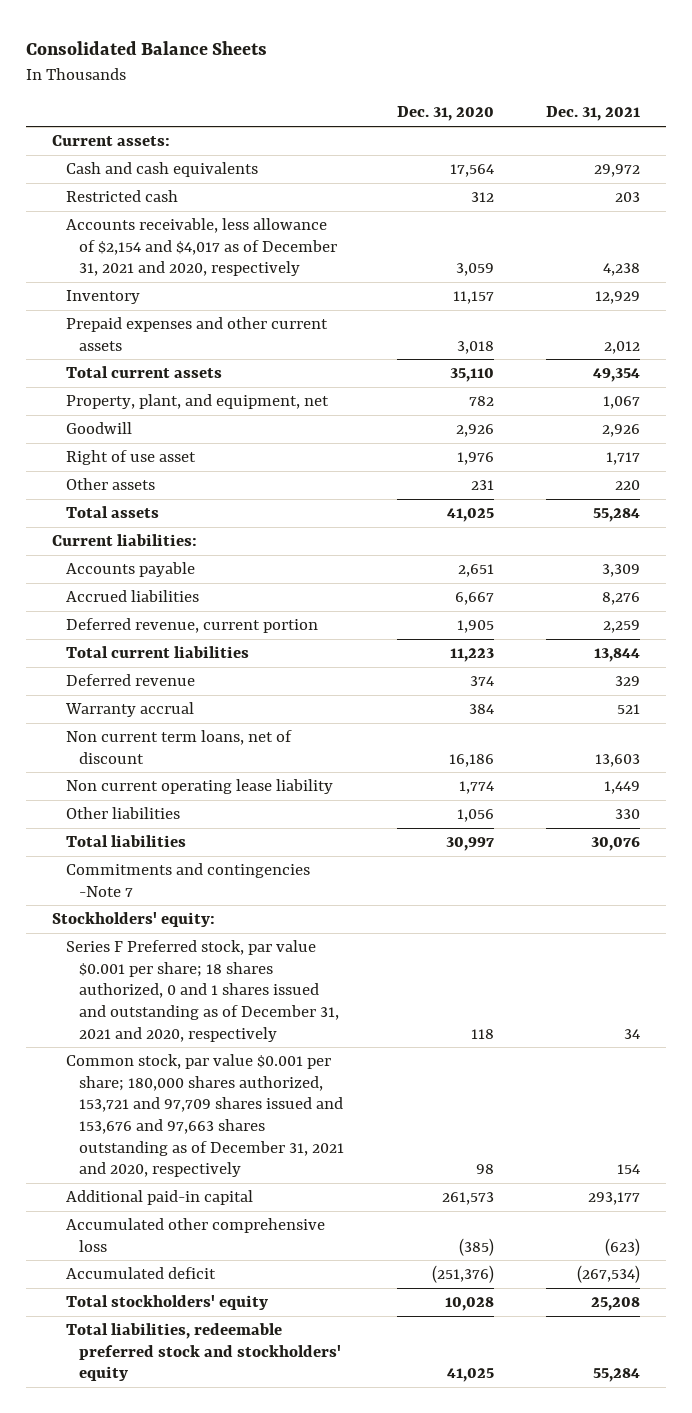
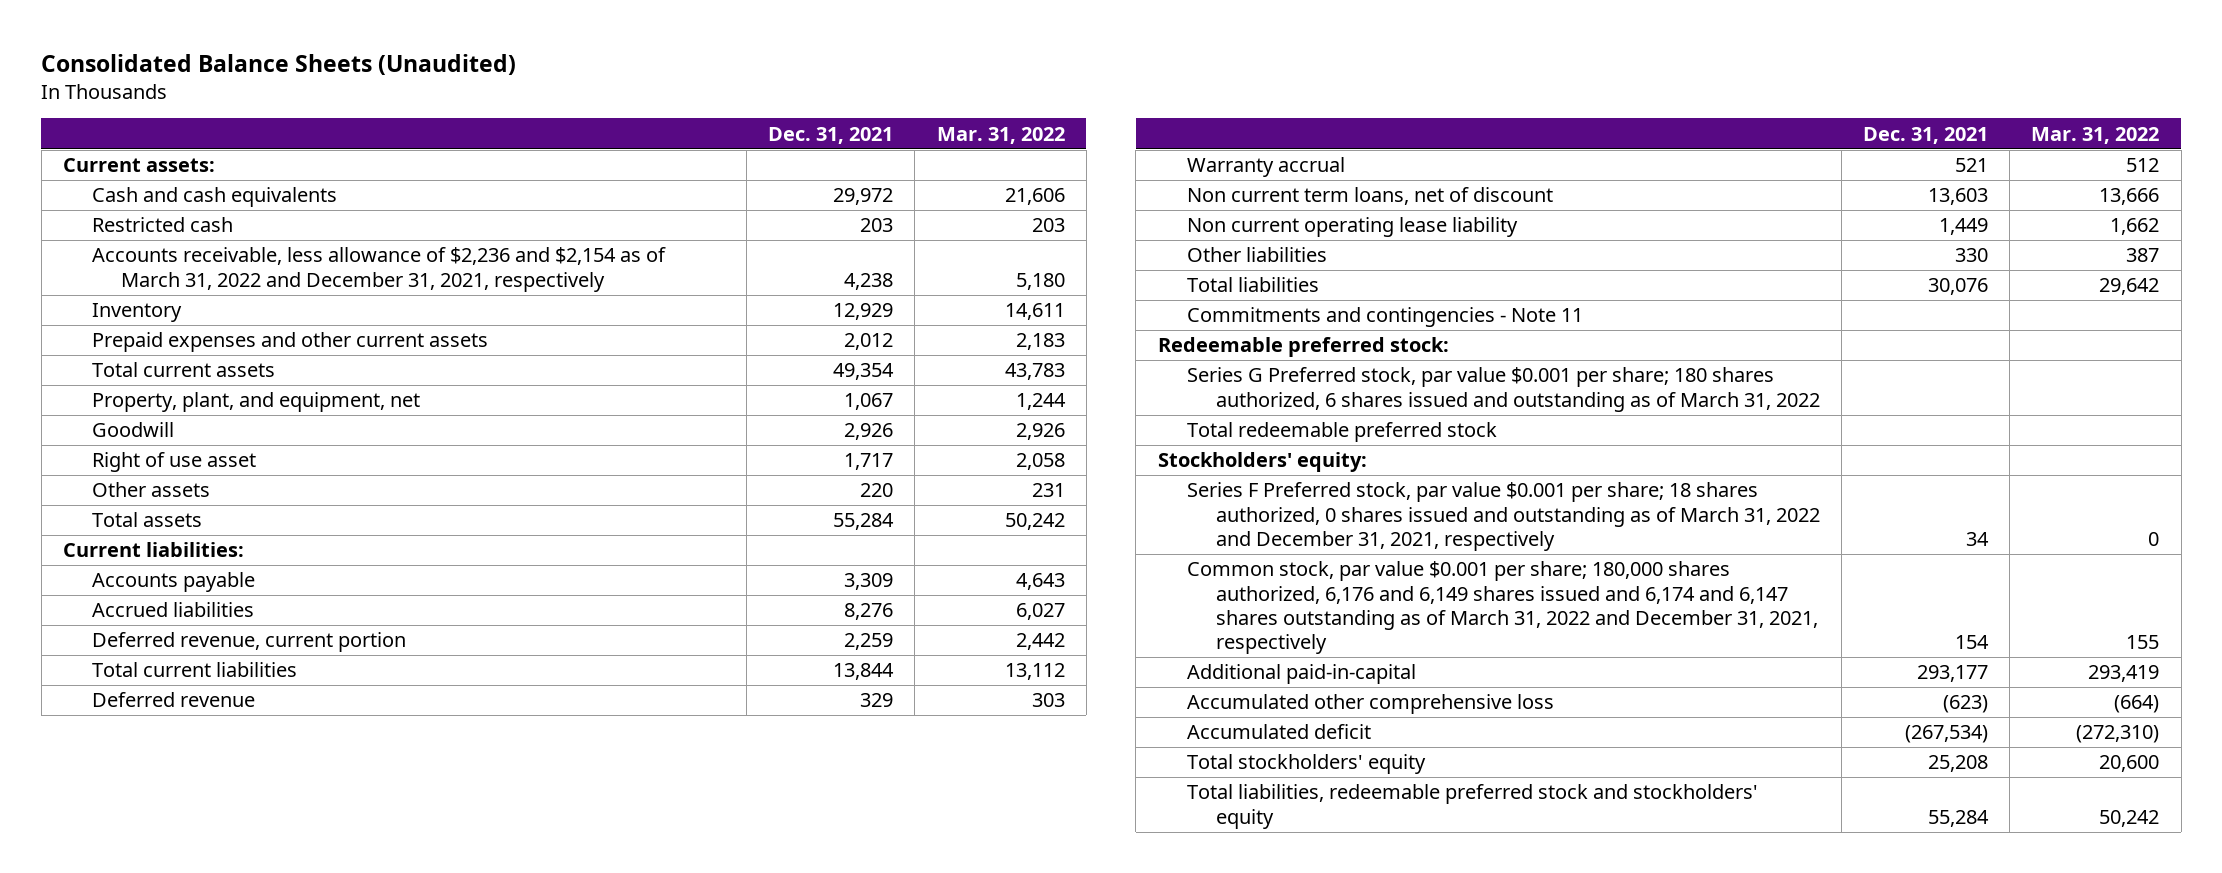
[26,40,268,55] Consolidated Balance Sheets -> [41,53,517,75] Consolidated Balance Sheets (Unaudited)
[396,106,494,122] Dec. 31, 2020 -> none
none -> [936,126,1065,144] Mar. 31, 2022
[65,218,338,277] Accounts receivable, less allowance of $2,154 and $4,017 as of December 31, 2021 and 2020, respectively -> [91,247,666,292] Accounts receivable, less allowance of $2,236 and $2,154 as of March 31, 2022 and December 31, 2021, respectively
[65,863,310,897] Commitments and contingencies -Note 7 -> [1186,307,1583,328] Commitments and contingencies - Note 11
none -> [1157,337,1449,358] Redeemable preferred stock:
none -> [1186,367,1820,412] Series G Preferred stock, par value $0.001 per share; 180 shares authorized, 6 shares issued and outstanding as of March 31, 2022
none -> [1186,422,1497,443] Total redeemable preferred stock
[65,940,340,1042] Series F Preferred stock, par value $0.001 per share; 18 shares authorized, 0 and 1 shares issued and outstanding as of December 31, 2021 and 2020, respectively -> [1186,482,1820,551] Series F Preferred stock, par value $0.001 per share; 18 shares authorized, 0 shares issued and outstanding as of March 31, 2022 and December 31, 2021, respectively
[65,1054,345,1178] Common stock, par value $0.001 per share; 180,000 shares authorized, 153,721 and 97,709 shares issued and 153,676 and 97,663 shares outstanding as of December 31, 2021 and 2020, respectively -> [1186,561,1818,654] Common stock, par value $0.001 per share; 180,000 shares authorized, 6,176 and 6,149 shares issued and 6,174 and 6,147 shares outstanding as of March 31, 2022 and December 31, 2021, respectively
[65,1190,253,1206] Additional paid-in capital -> [1186,664,1416,685] Additional paid-in-capital

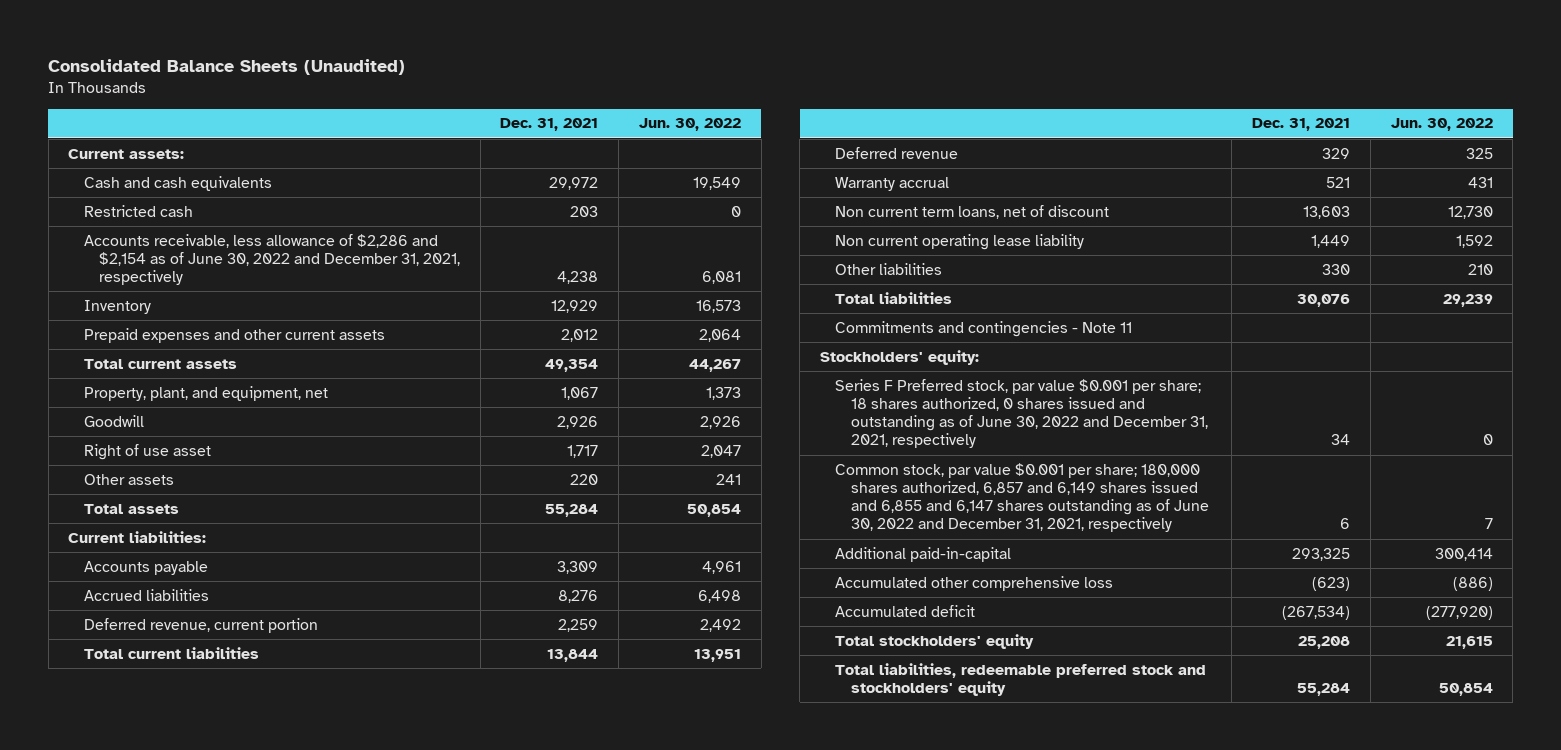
[936,126,1065,144] Mar. 31, 2022 -> none
none -> [638,118,741,132] Jun. 30, 2022
[91,247,666,292] Accounts receivable, less allowance of $2,236 and $2,154 as of March 31, 2022 and December 31, 2021, respectively -> [83,233,460,286] Accounts receivable, less allowance of $2,286 and $2,154 as of June 30, 2022 and December 31, 2021, respectively
[1157,337,1449,358] Redeemable preferred stock: -> none
[1186,367,1820,412] Series G Preferred stock, par value $0.001 per share; 180 shares authorized, 6 shares issued and outstanding as of March 31, 2022 -> none
[1186,422,1497,443] Total redeemable preferred stock -> none
[1186,482,1820,551] Series F Preferred stock, par value $0.001 per share; 18 shares authorized, 0 shares issued and outstanding as of March 31, 2022 and December 31, 2021, respectively -> [835,378,1208,449] Series F Preferred stock, par value $0.001 per share; 18 shares authorized, 0 shares issued and outstanding as of June 30, 2022 and December 31, 2021, respectively
[1186,561,1818,654] Common stock, par value $0.001 per share; 180,000 shares authorized, 6,176 and 6,149 shares issued and 6,174 and 6,147 shares outstanding as of March 31, 2022 and December 31, 2021, respectively -> [835,462,1209,533] Common stock, par value $0.001 per share; 180,000 shares authorized, 6,857 and 6,149 shares issued and 6,855 and 6,147 shares outstanding as of June 30, 2022 and December 31, 2021, respectively
[1955,634,1990,649] 154 -> [1340,518,1351,530] 6
[1917,665,1989,683] 293,177 -> [1292,547,1351,561] 293,325

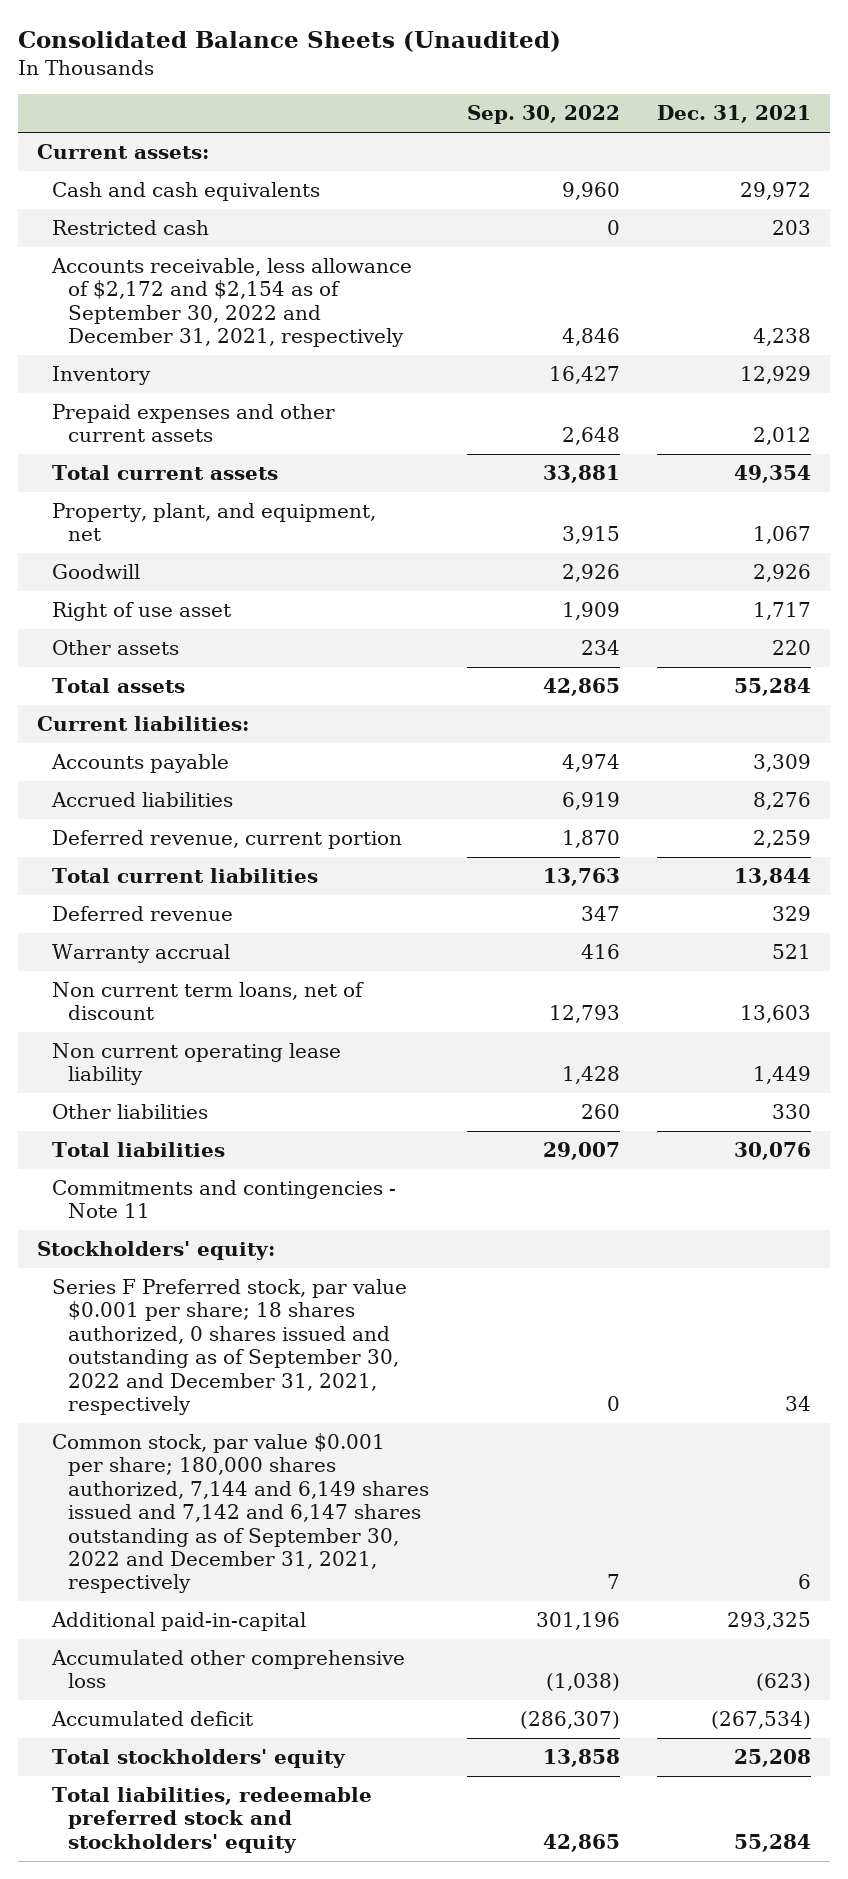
[638,118,741,132] Jun. 30, 2022 -> none
none -> [466,105,620,125] Sep. 30, 2022
[83,233,460,286] Accounts receivable, less allowance of $2,286 and $2,154 as of June 30, 2022 and December 31, 2021, respectively -> [51,258,413,348] Accounts receivable, less allowance of $2,172 and $2,154 as of September 30, 2022 and December 31, 2021, respectively
[835,378,1208,449] Series F Preferred stock, par value $0.001 per share; 18 shares authorized, 0 shares issued and outstanding as of June 30, 2022 and December 31, 2021, respectively -> [52,1279,408,1415] Series F Preferred stock, par value $0.001 per share; 18 shares authorized, 0 shares issued and outstanding as of September 30, 2022 and December 31, 2021, respectively
[835,462,1209,533] Common stock, par value $0.001 per share; 180,000 shares authorized, 6,857 and 6,149 shares issued and 6,855 and 6,147 shares outstanding as of June 30, 2022 and December 31, 2021, respectively -> [52,1433,429,1594] Common stock, par value $0.001 per share; 180,000 shares authorized, 7,144 and 6,149 shares issued and 7,142 and 6,147 shares outstanding as of September 30, 2022 and December 31, 2021, respectively

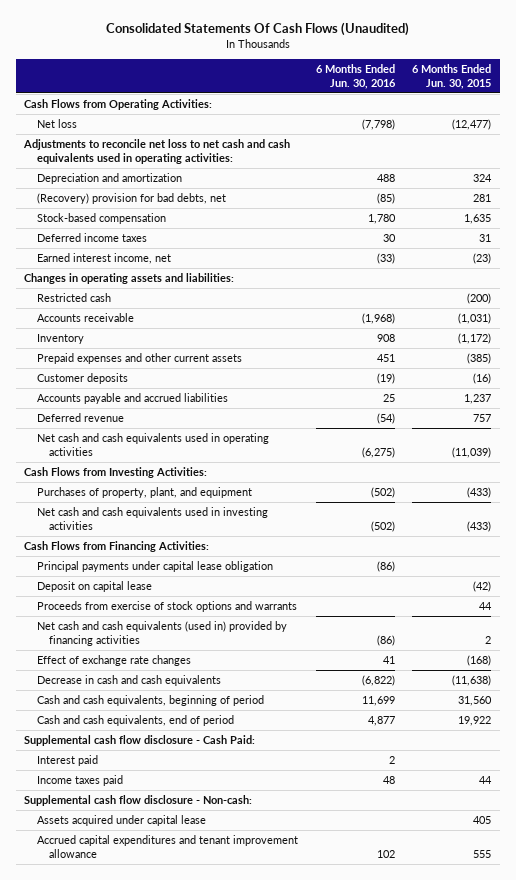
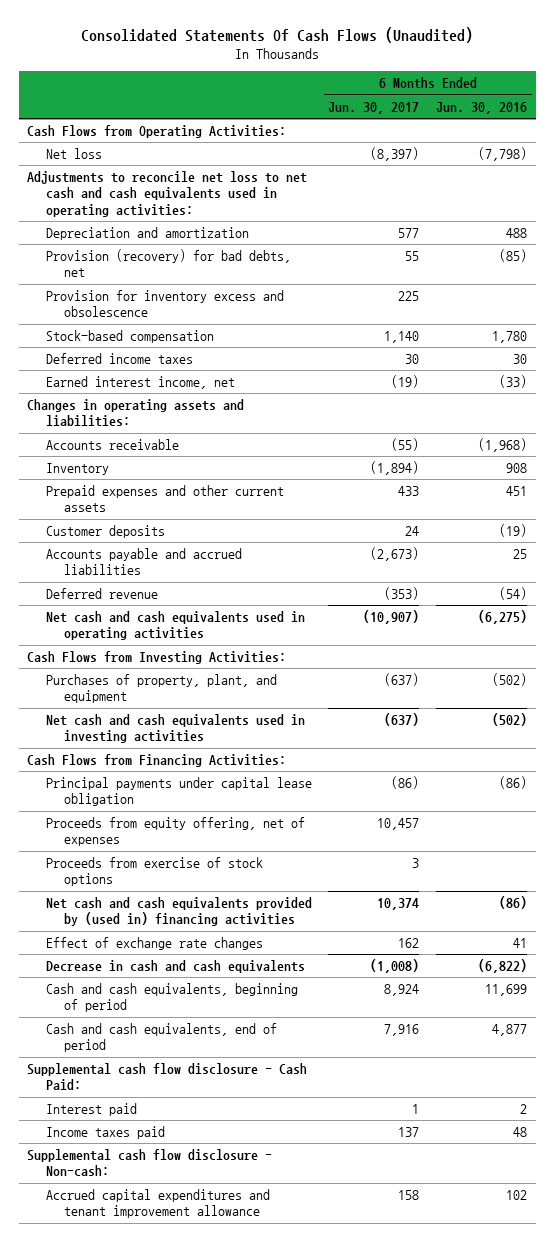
[412,63,492,90] 6 Months Ended Jun. 30, 2015 -> none
none -> [328,101,420,114] Jun. 30, 2017
[36,192,226,204] (Recovery) provision for bad debts, net -> [45,248,291,278] Provision (recovery) for bad debts, net
none -> [45,289,284,318] Provision for inventory excess and obsolescence
[36,292,111,302] Restricted cash -> none
[36,580,152,592] Deposit on capital lease -> none
none -> [45,816,305,847] Proceeds from equity offering, net of expenses
[36,600,297,612] Proceeds from exercise of stock options and warrants -> [45,856,263,887] Proceeds from exercise of stock options
[36,620,287,647] Net cash and cash equivalents (used in) provided by financing activities -> [45,896,312,927] Net cash and cash equivalents provided by (used in) financing activities
[36,814,206,826] Assets acquired under capital lease -> none

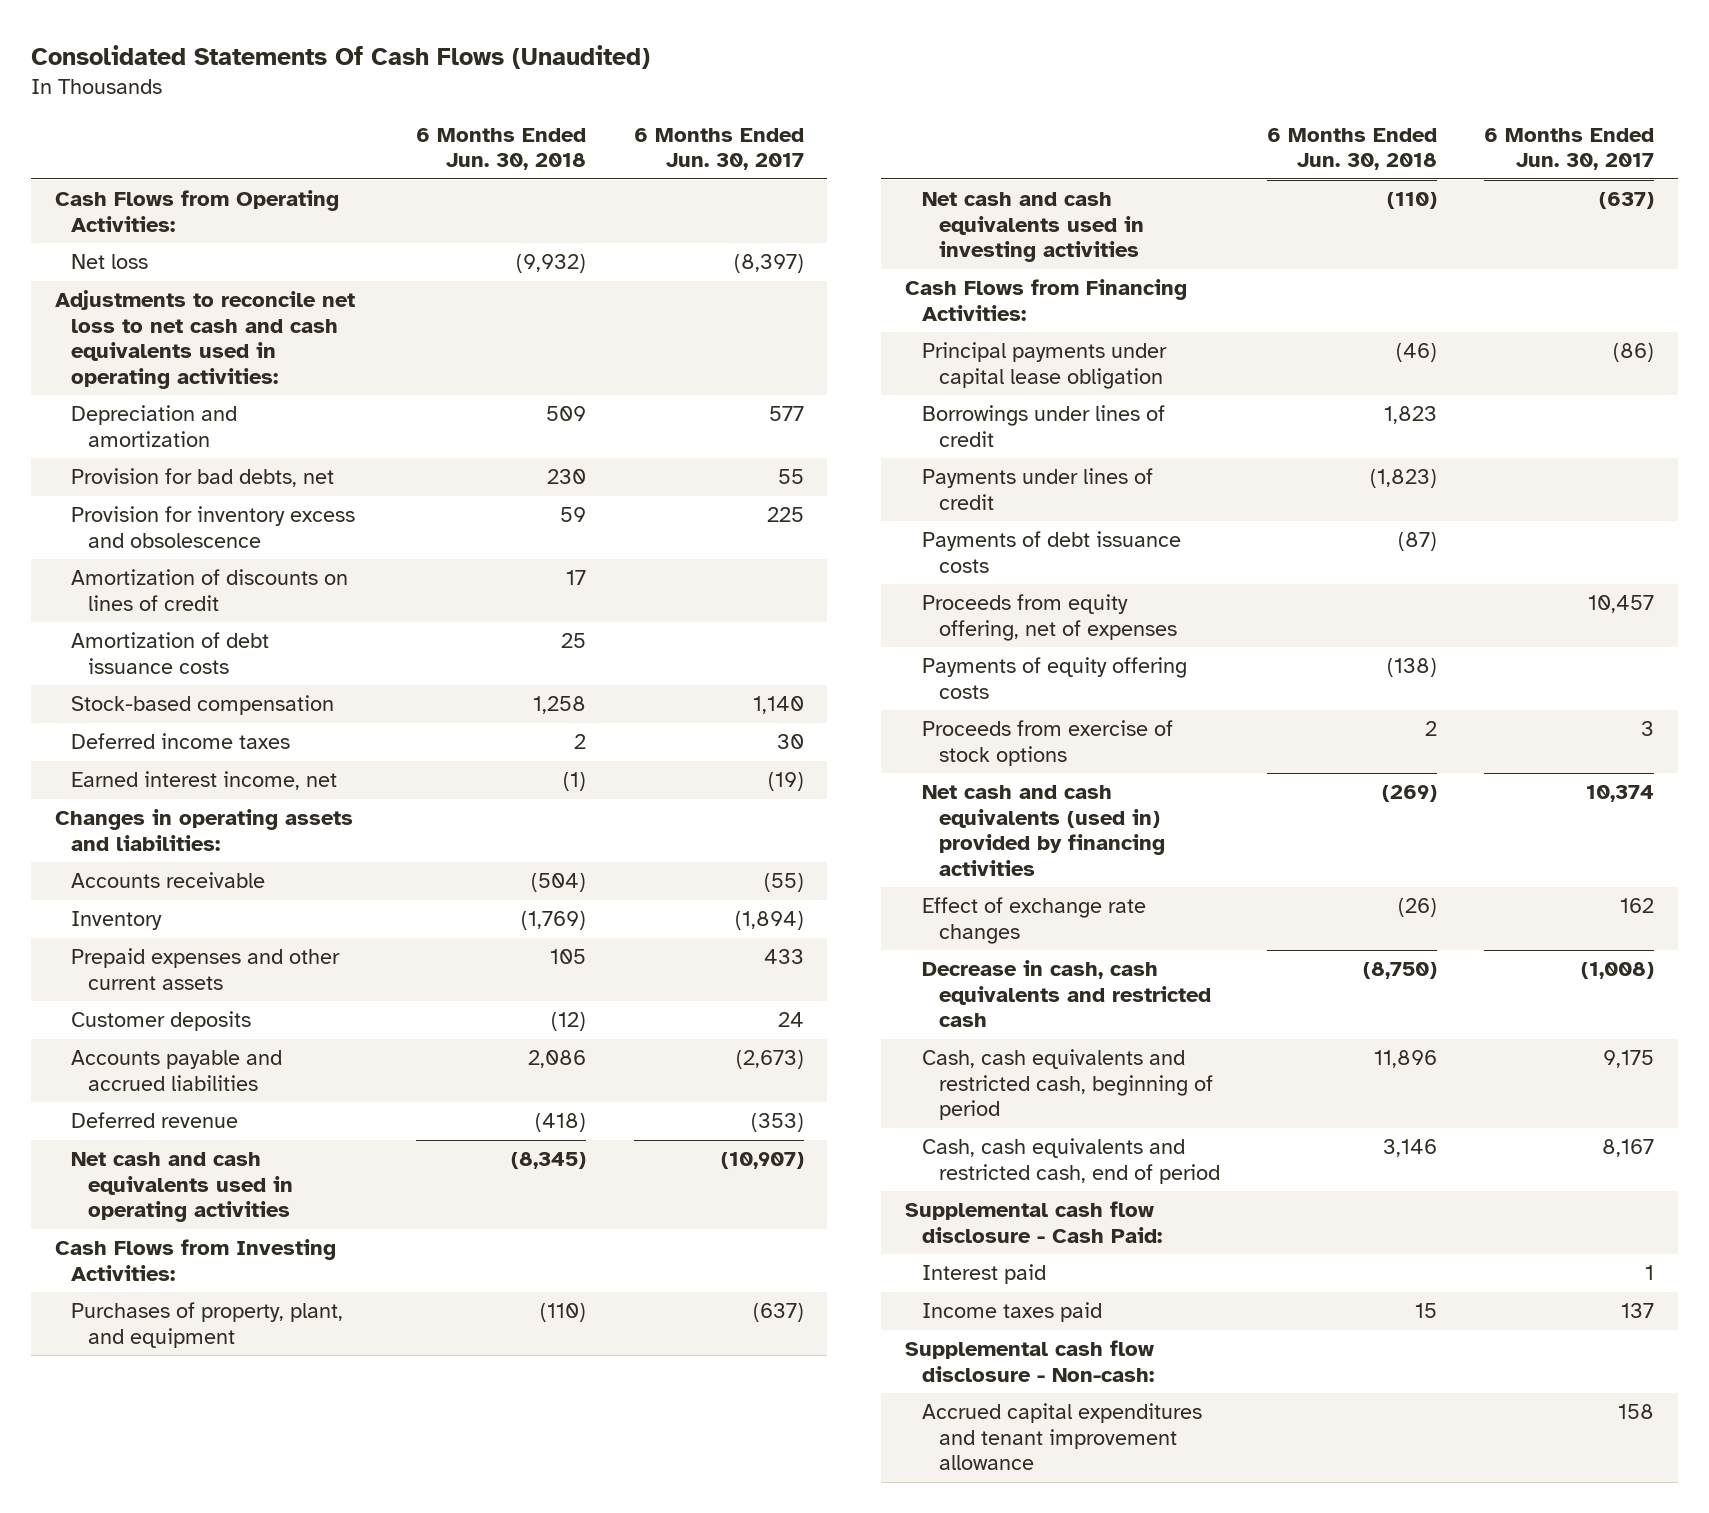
[436,101,528,114] Jun. 30, 2016 -> none
none -> [416,127,587,171] 6 Months Ended Jun. 30, 2018
[45,248,291,278] Provision (recovery) for bad debts, net -> [71,468,335,488] Provision for bad debts, net
none -> [71,569,349,611] Amortization of discounts on lines of credit
none -> [71,632,270,674] Amortization of debt issuance costs
none -> [921,405,1165,447] Borrowings under lines of credit
none -> [921,468,1153,510] Payments under lines of credit
none -> [921,531,1181,573] Payments of debt issuance costs
none -> [921,657,1187,699] Payments of equity offering costs
[45,896,312,927] Net cash and cash equivalents provided by (used in) financing activities -> [921,785,1165,876] Net cash and cash equivalents (used in) provided by financing activities
[45,959,305,973] Decrease in cash and cash equivalents -> [921,960,1211,1028] Decrease in cash, cash equivalents and restricted cash
[45,982,298,1013] Cash and cash equivalents, beginning of period -> [921,1049,1213,1121] Cash, cash equivalents and restricted cash, beginning of period
[384,983,420,996] 8,924 -> [1603,1050,1655,1069] 9,175
[45,1022,277,1053] Cash and cash equivalents, end of period -> [921,1138,1220,1184] Cash, cash equivalents and restricted cash, end of period
[384,1023,420,1036] 7,916 -> [1602,1139,1655,1158] 8,167

